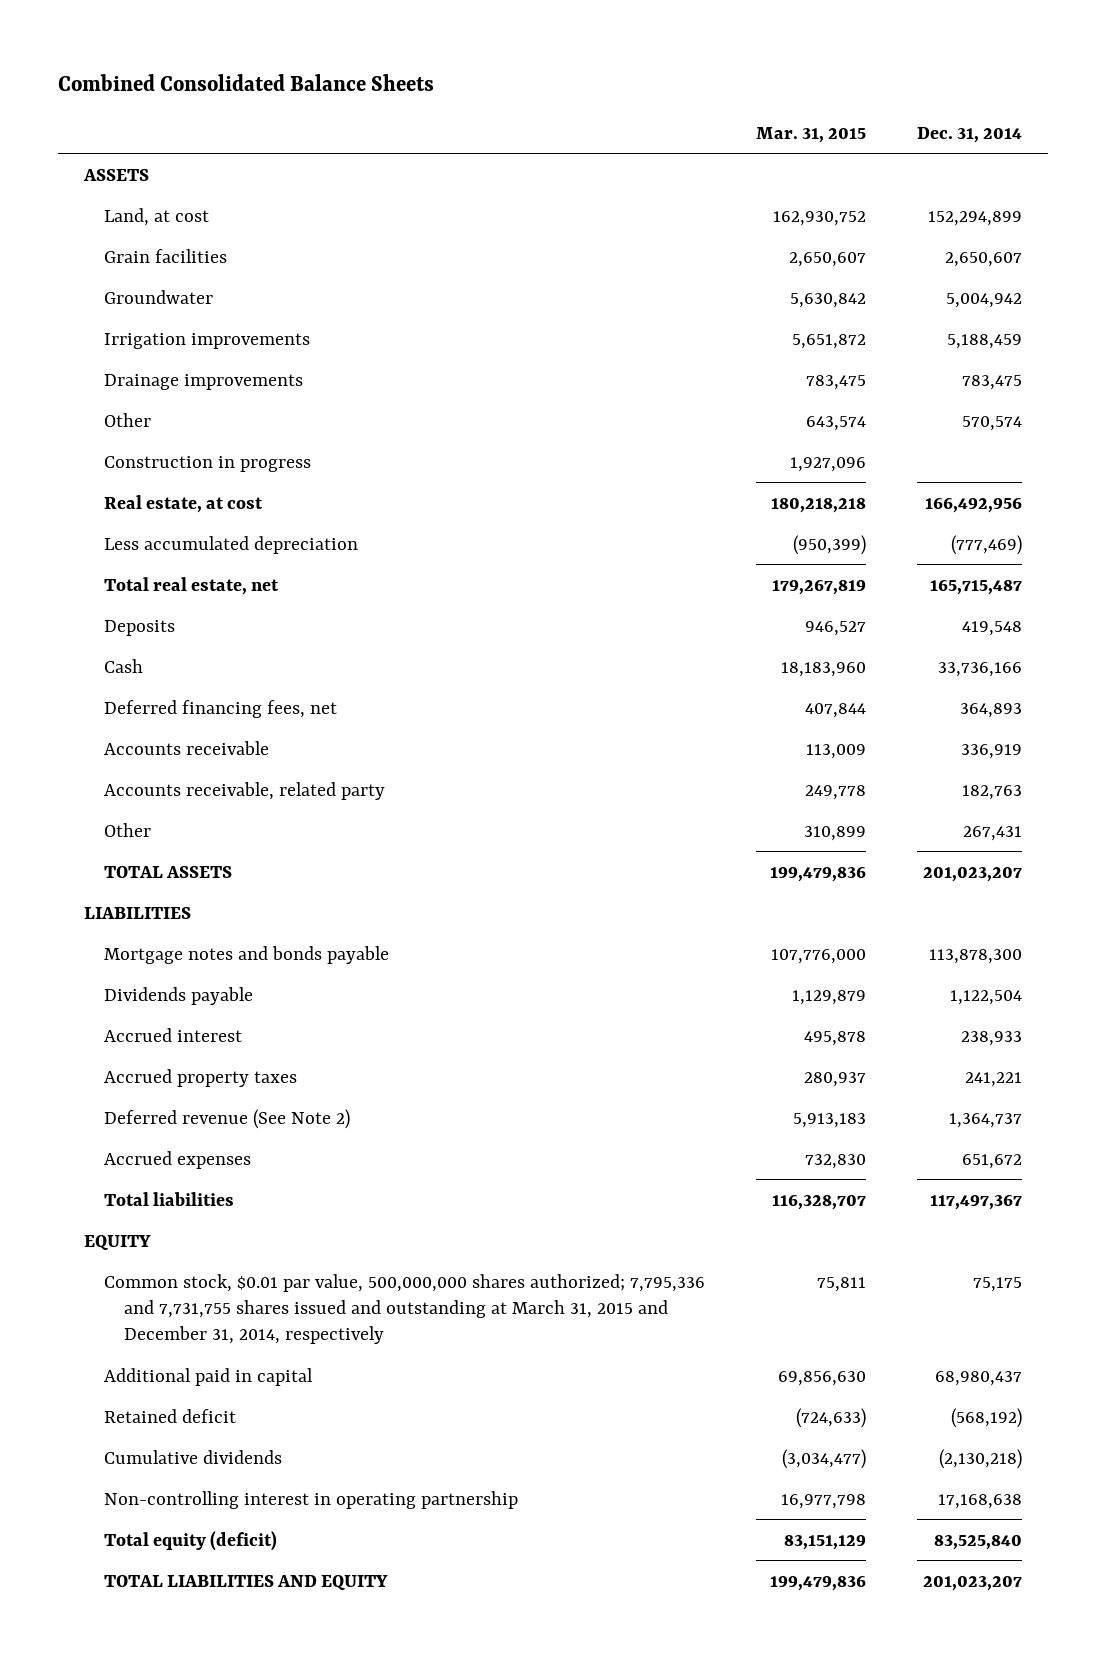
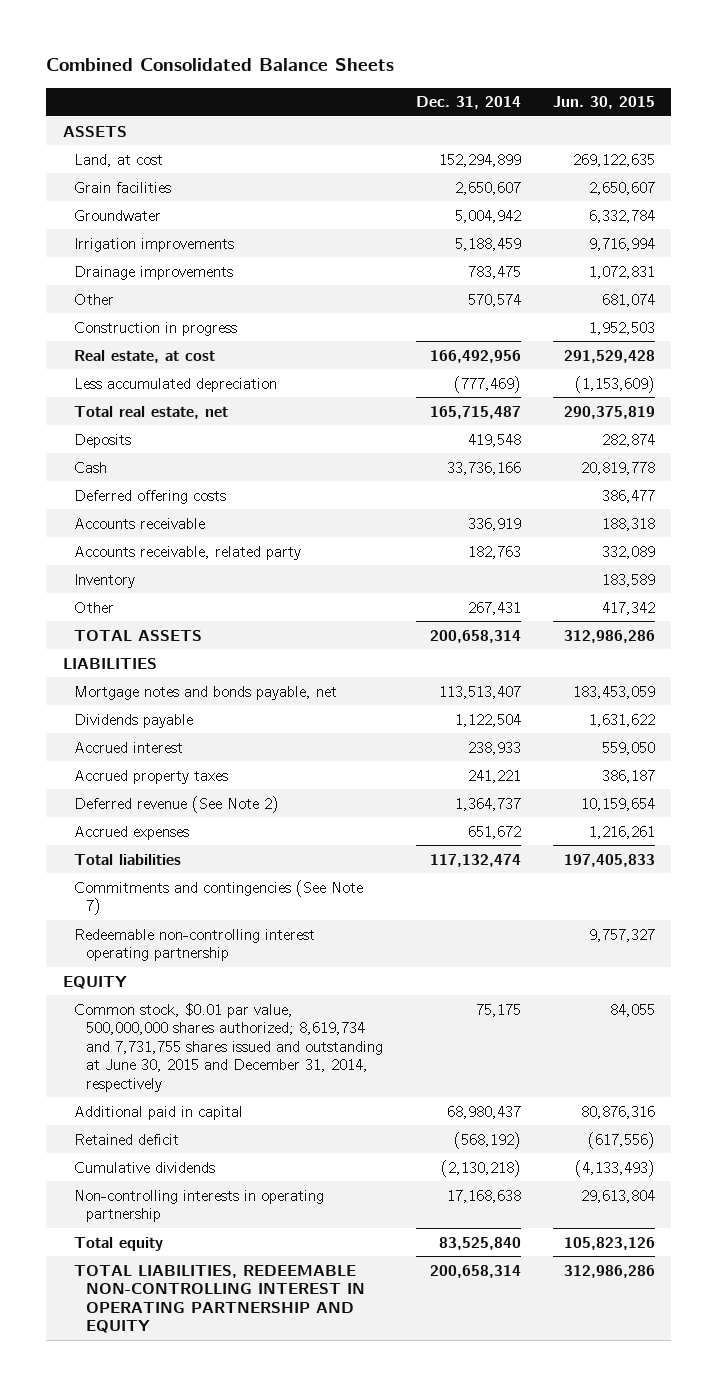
[756,126,867,143] Mar. 31, 2015 -> none
none -> [552,96,655,110] Jun. 30, 2015
[103,699,337,718] Deferred financing fees, net -> none
none -> [74,489,227,504] Deferred offering costs
none -> [74,573,136,588] Inventory
[923,866,1023,882] 201,023,207 -> [429,629,521,643] 200,658,314
[103,945,389,964] Mortgage notes and bonds payable -> [74,685,338,700] Mortgage notes and bonds payable, net
[929,948,1023,964] 113,878,300 -> [438,685,521,699] 113,513,407
[930,1194,1023,1210] 117,497,367 -> [429,853,521,867] 117,132,474
none -> [74,879,364,916] Commitments and contingencies (See Note 7)
none -> [74,928,316,962] Redeemable non-controlling interest operating partnership
[103,1273,705,1345] Common stock, $0.01 par value, 500,000,000 shares authorized; 7,795,336 and 7,731,755 shares issued and outstanding at March 31, 2015 and December 31, 2014, respectively -> [74,1002,384,1092] Common stock, $0.01 par value, 500,000,000 shares authorized; 8,619,734 and 7,731,755 shares issued and outstanding at June 30, 2015 and December 31, 2014, respectively
[103,1490,518,1509] Non-controlling interest in operating partnership -> [74,1189,325,1223] Non-controlling interests in operating partnership
[103,1530,277,1551] Total equity (deficit) -> [74,1236,164,1251] Total equity
[103,1574,388,1590] TOTAL LIABILITIES AND EQUITY -> [74,1264,366,1334] TOTAL LIABILITIES, REDEEMABLE NON-CONTROLLING INTEREST IN OPERATING PARTNERSHIP AND EQUITY
[923,1575,1023,1591] 201,023,207 -> [429,1264,521,1278] 200,658,314

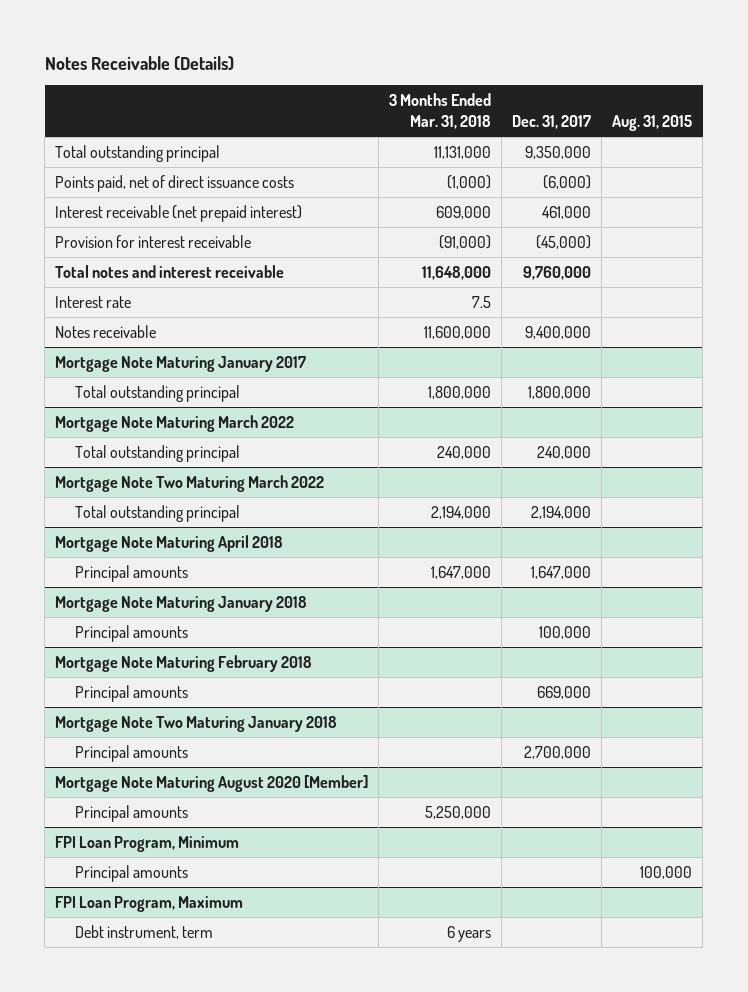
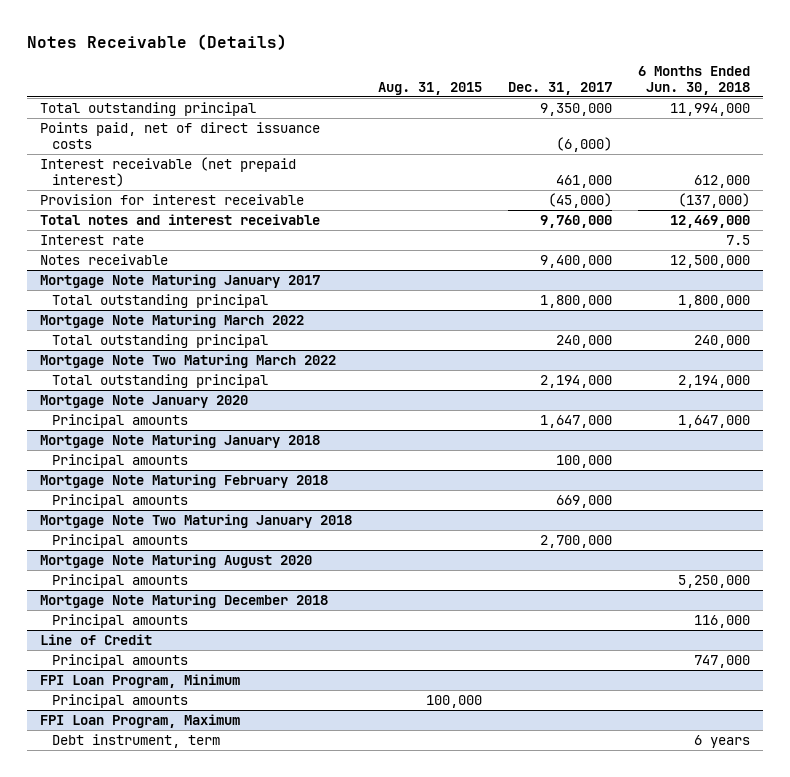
[389,93,492,129] 3 Months Ended Mar. 31, 2018 -> none
none -> [638,65,751,95] 6 Months Ended Jun. 30, 2018
[55,534,284,552] Mortgage Note Maturing April 2018 -> none
none -> [40,394,249,408] Mortgage Note January 2020
[55,774,369,792] Mortgage Note Maturing August 2020 [Member] -> [40,553,313,568] Mortgage Note Maturing August 2020
none -> [40,593,329,608] Mortgage Note Maturing December 2018
none -> [51,613,188,628] Principal amounts
none -> [40,633,153,645] Line of Credit
none -> [51,653,188,668] Principal amounts

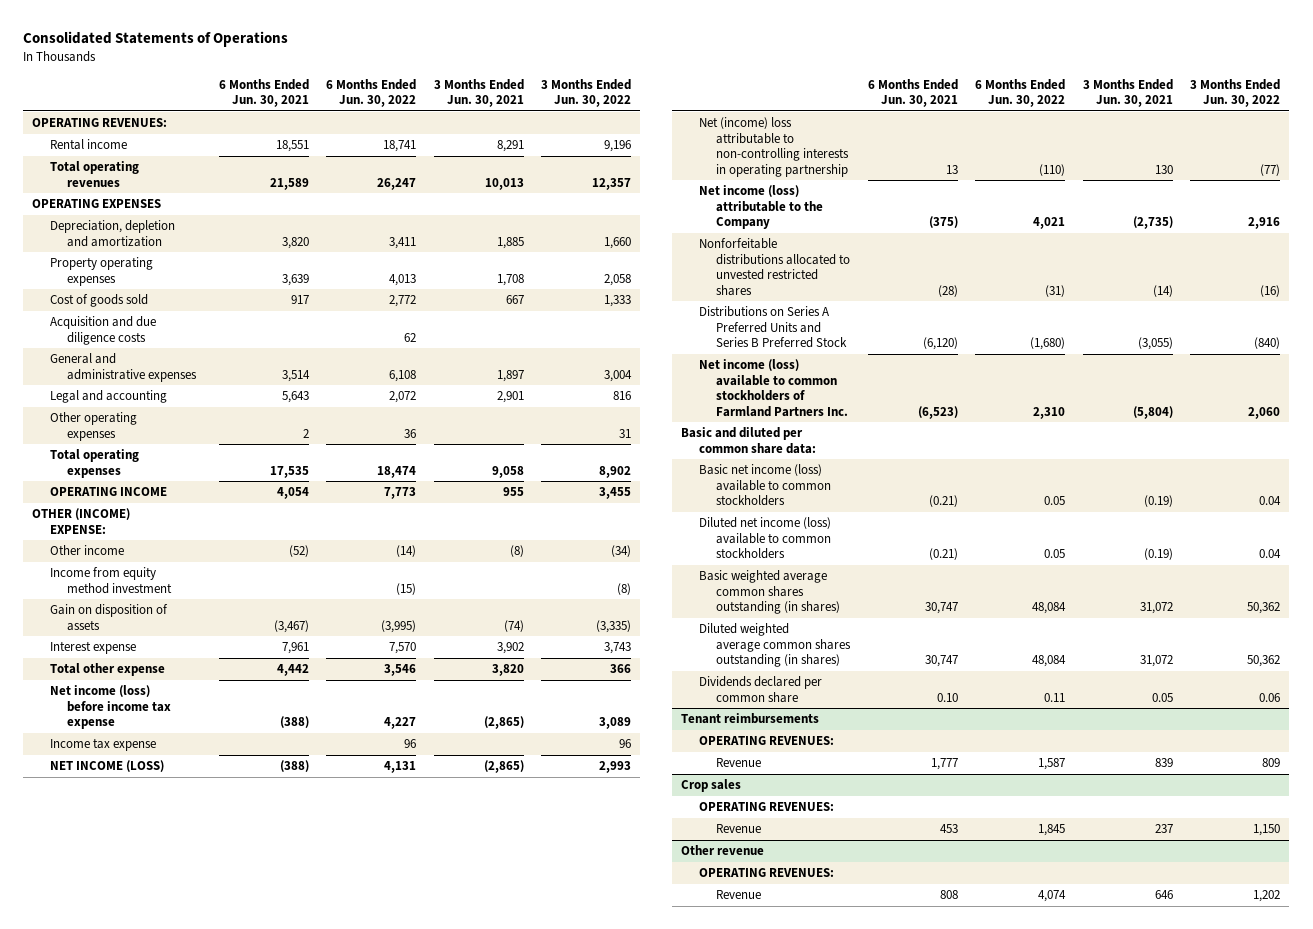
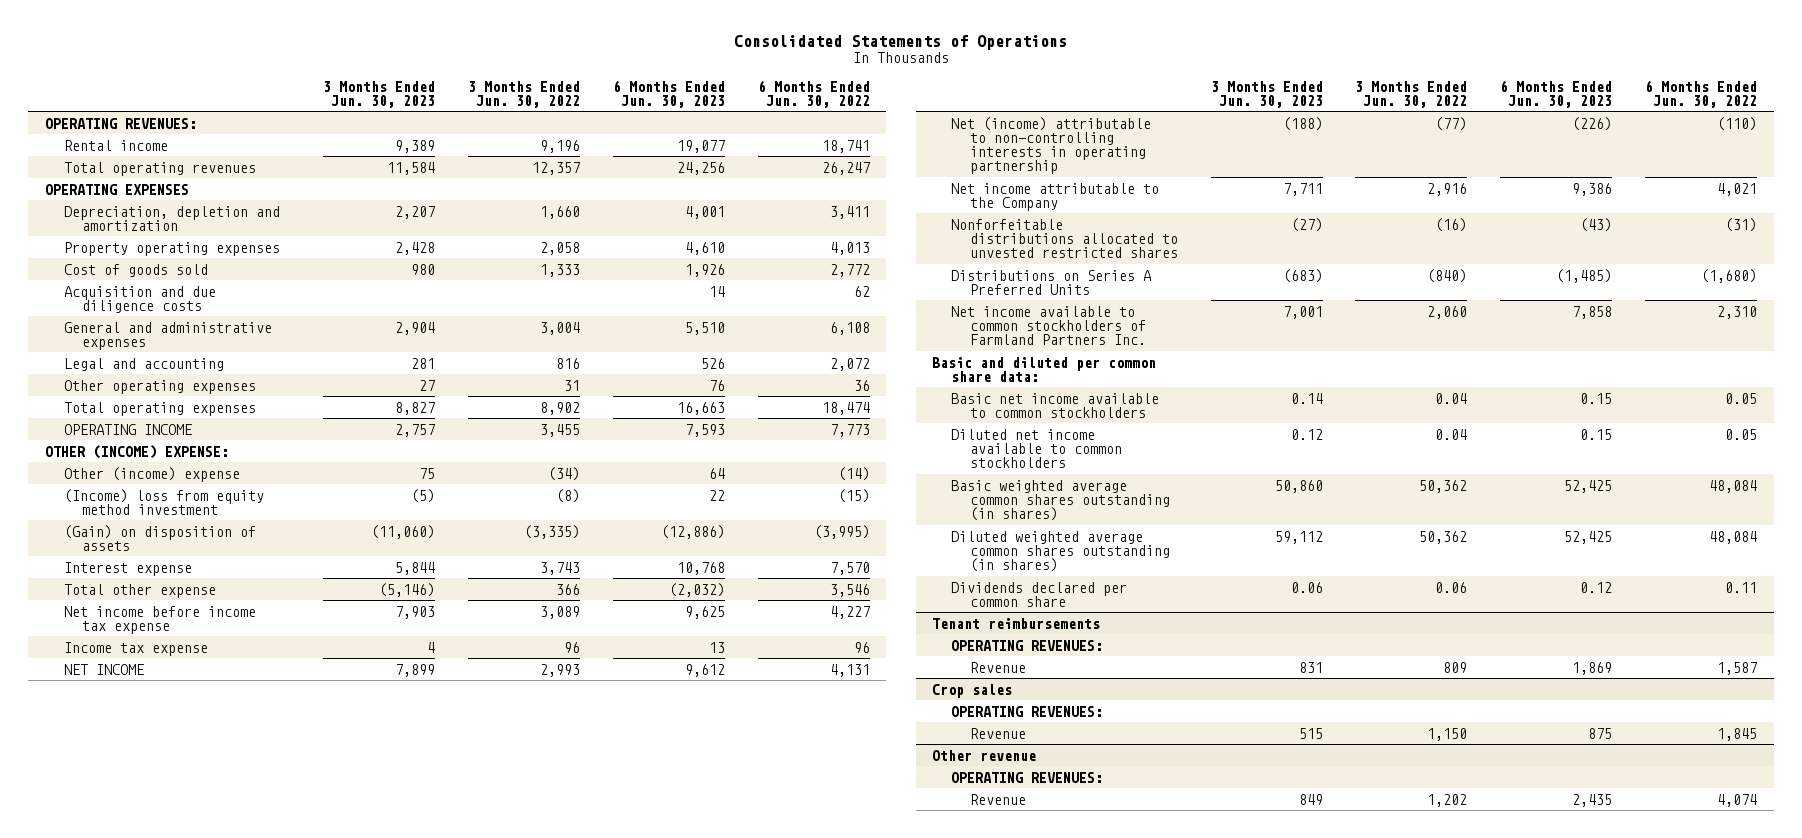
[218,78,309,108] 6 Months Ended Jun. 30, 2021 -> none
[433,78,524,108] 3 Months Ended Jun. 30, 2021 -> none
none -> [323,80,436,108] 3 Months Ended Jun. 30, 2023
none -> [612,79,725,108] 6 Months Ended Jun. 30, 2023
[49,545,124,556] Other income -> [63,466,240,482] Other (income) expense
[49,567,173,594] Income from equity method investment -> [63,488,264,515] (Income) loss from equity method investment
[49,604,168,631] Gain on disposition of assets -> [63,524,256,551] (Gain) on disposition of assets
[49,685,172,730] Net income (loss) before income tax expense -> [63,605,256,634] Net income before income tax expense
[49,760,164,773] NET INCOME (LOSS) -> [63,663,144,675] NET INCOME
[698,117,850,177] Net (income) loss attributable to non-controlling interests in operating partnership -> [950,116,1151,175] Net (income) attributable to non-controlling interests in operating partnership
[698,185,824,230] Net income (loss) attributable to the Company -> [950,182,1159,211] Net income attributable to the Company
[698,306,848,349] Distributions on Series A Preferred Units and Series B Preferred Stock -> [950,269,1152,295] Distributions on Series A Preferred Units
[698,359,849,417] Net income (loss) available to common stockholders of Farmland Partners Inc. -> [950,305,1146,345] Net income available to common stockholders of Farmland Partners Inc.
[698,464,832,507] Basic net income (loss) available to common stockholders -> [950,392,1159,418] Basic net income available to common stockholders
[698,517,832,560] Diluted net income (loss) available to common stockholders -> [950,428,1122,468] Diluted net income available to common stockholders

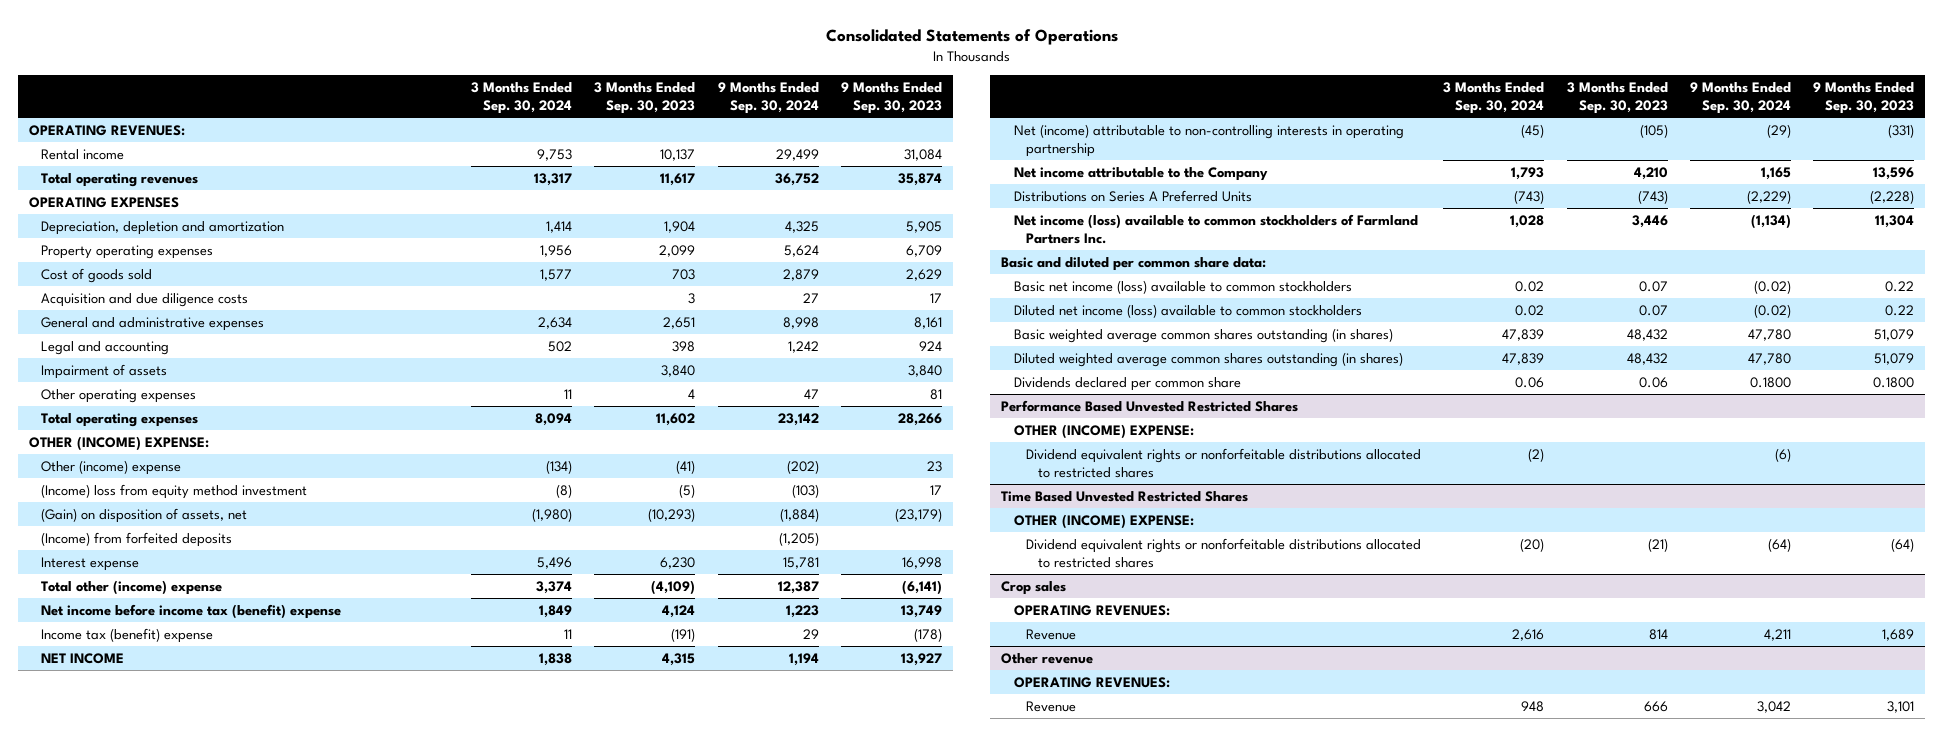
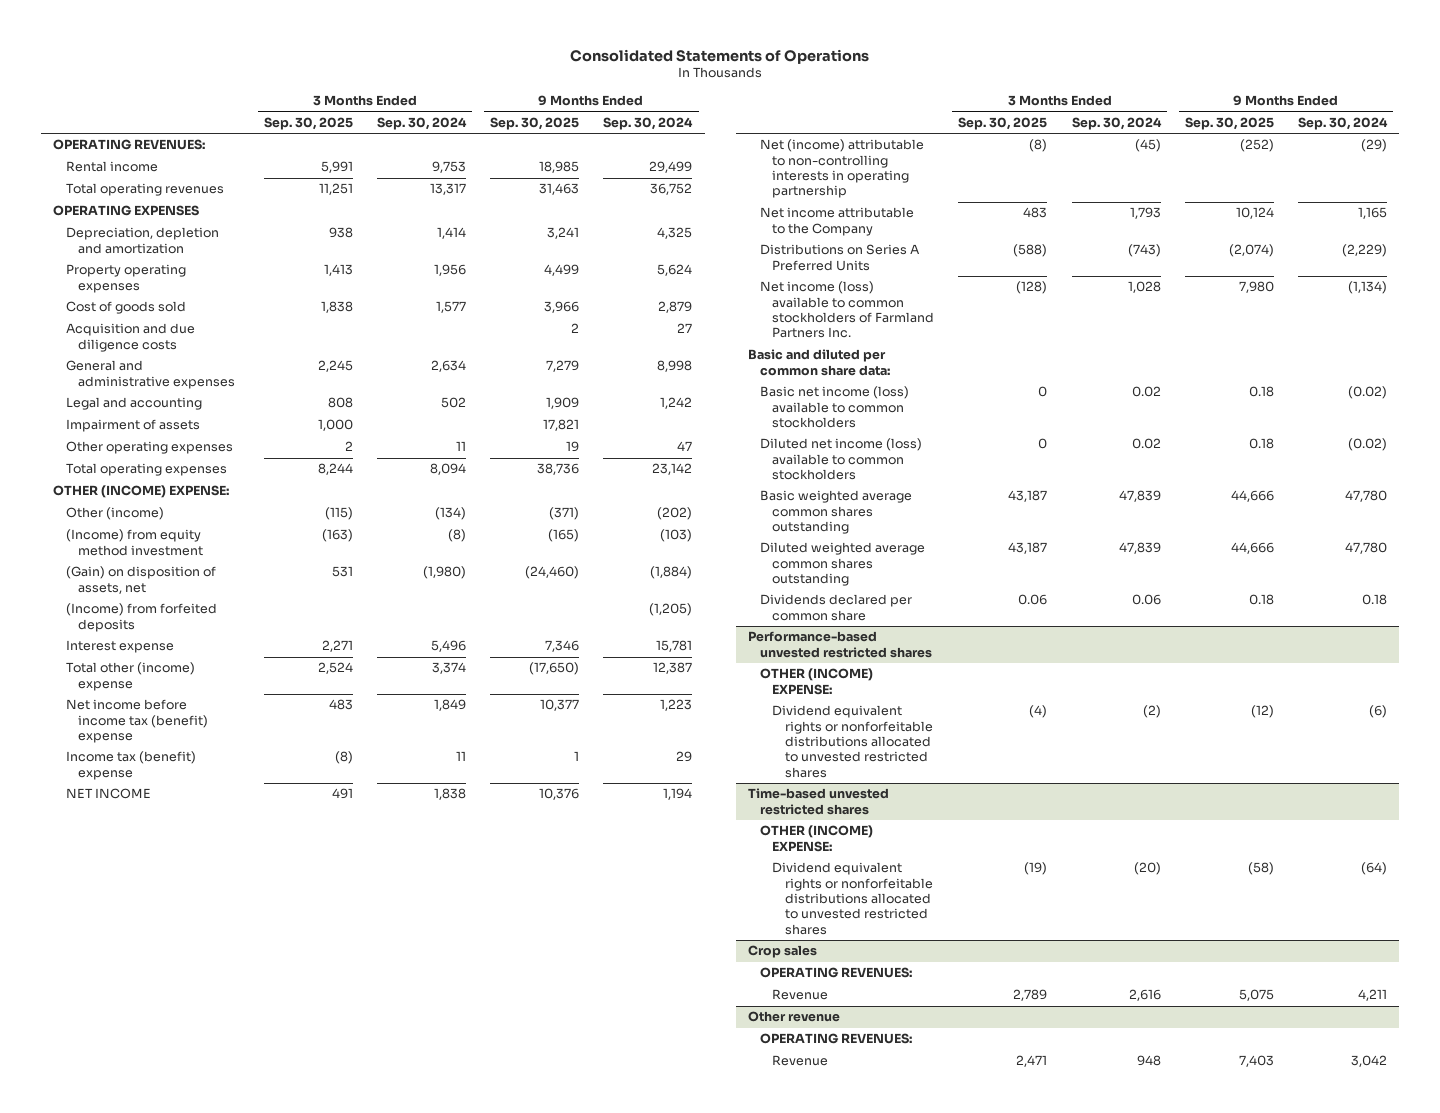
[594,82,696,114] 3 Months Ended Sep. 30, 2023 -> none
[841,82,943,114] 9 Months Ended Sep. 30, 2023 -> none
none -> [263,116,353,130] Sep. 30, 2025
none -> [490,116,580,130] Sep. 30, 2025
[41,459,182,475] Other (income) expense -> [65,507,164,521] Other (income)
[41,483,308,499] (Income) loss from equity method investment -> [65,529,203,556] (Income) from equity method investment
[1013,327,1393,343] Basic weighted average common shares outstanding (in shares) -> [760,490,913,535] Basic weighted average common shares outstanding
[1013,351,1403,367] Diluted weighted average common shares outstanding (in shares) -> [760,542,926,587] Diluted weighted average common shares outstanding
[1749,376,1791,388] 0.1800 -> [1362,594,1388,606] 0.18
[1001,399,1299,412] Performance Based Unvested Restricted Shares -> [747,631,933,658] Performance-based unvested restricted shares
[1025,447,1421,478] Dividend equivalent rights or nonforfeitable distributions allocated to restricted shares -> [772,705,933,778] Dividend equivalent rights or nonforfeitable distributions allocated to unvested restricted shares
[1001,490,1249,502] Time Based Unvested Restricted Shares -> [747,788,889,815] Time-based unvested restricted shares
[1025,537,1421,568] Dividend equivalent rights or nonforfeitable distributions allocated to restricted shares -> [772,862,933,935] Dividend equivalent rights or nonforfeitable distributions allocated to unvested restricted shares

